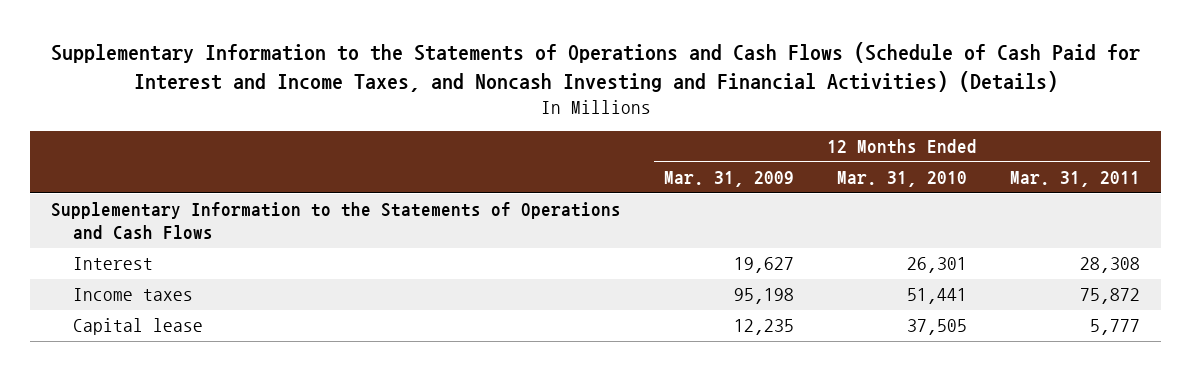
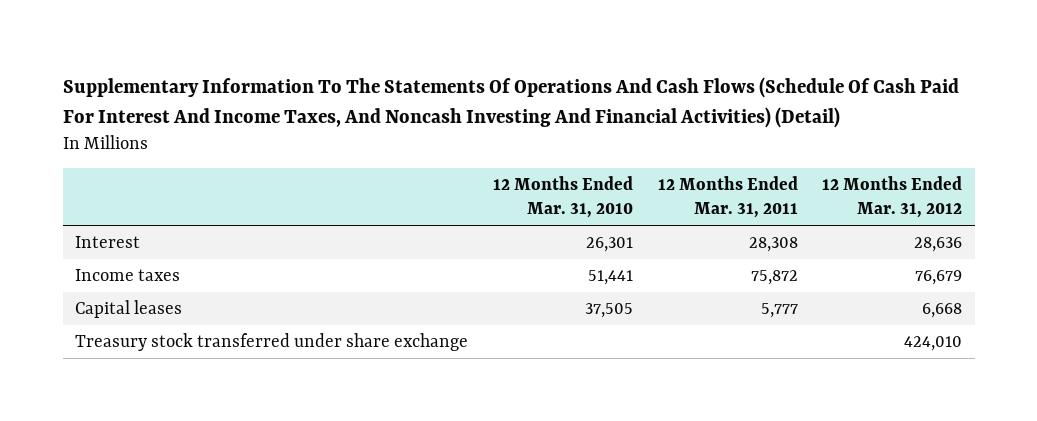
[50,41,1140,92] Supplementary Information to the Statements of Operations and Cash Flows (Schedule of Cash Paid for Interest and Income Taxes, and Noncash Investing and Financial Activities) (Details) -> [62,76,959,128] Supplementary Information To The Statements Of Operations And Cash Flows (Schedule Of Cash Paid For Interest And Income Taxes, And Noncash Investing And Financial Activities) (Detail)
[664,171,795,188] Mar. 31, 2009 -> none
none -> [822,175,963,219] 12 Months Ended Mar. 31, 2012
[51,202,622,240] Supplementary Information to the Statements of Operations and Cash Flows -> none
[72,318,203,336] Capital lease -> [75,300,183,319] Capital leases
none -> [75,333,469,352] Treasury stock transferred under share exchange

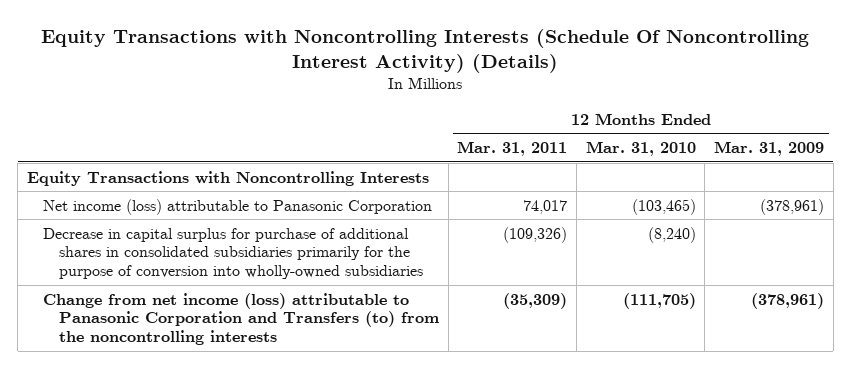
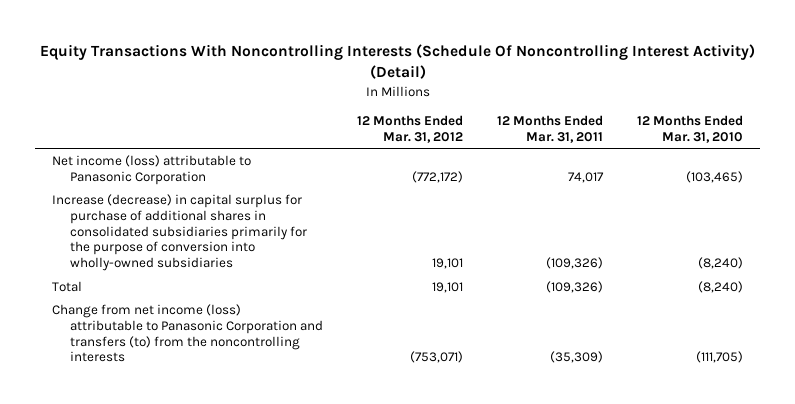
[41,28,810,73] Equity Transactions with Noncontrolling Interests (Schedule Of Noncontrolling Interest Activity) (Details) -> [39,44,755,80] Equity Transactions With Noncontrolling Interests (Schedule Of Noncontrolling Interest Activity) (Detail)
[713,141,824,157] Mar. 31, 2009 -> none
none -> [356,114,463,143] 12 Months Ended Mar. 31, 2012
[26,170,429,186] Equity Transactions with Noncontrolling Interests -> none
[43,227,424,280] Decrease in capital surplus for purchase of additional shares in consolidated subsidiaries primarily for the purpose of conversion into wholly-owned subsidiaries -> [52,193,307,272] Increase (decrease) in capital surplus for purchase of additional shares in consolidated subsidiaries primarily for the purpose of conversion into wholly-owned subsidiaries
none -> [52,280,83,292] Total
[43,292,440,346] Change from net income (loss) attributable to Panasonic Corporation and Transfers (to) from the noncontrolling interests -> [52,303,323,363] Change from net income (loss) attributable to Panasonic Corporation and transfers (to) from the noncontrolling interests

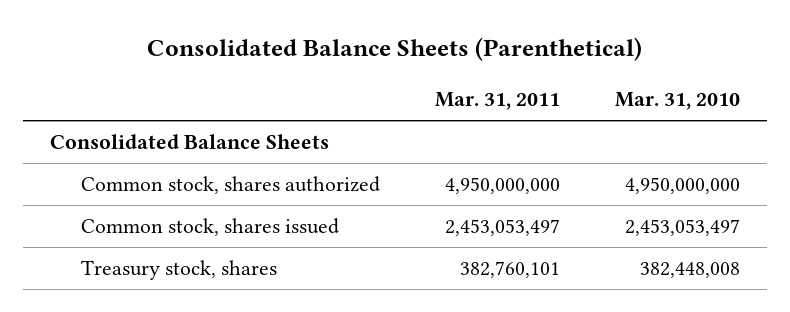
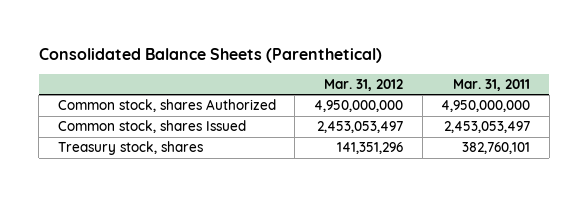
[614,92,740,111] Mar. 31, 2010 -> none
none -> [323,78,403,91] Mar. 31, 2012
[50,134,330,150] Consolidated Balance Sheets -> none
[81,176,381,195] Common stock, shares authorized -> [57,99,276,113] Common stock, shares Authorized
[81,218,340,237] Common stock, shares issued -> [57,120,246,134] Common stock, shares Issued

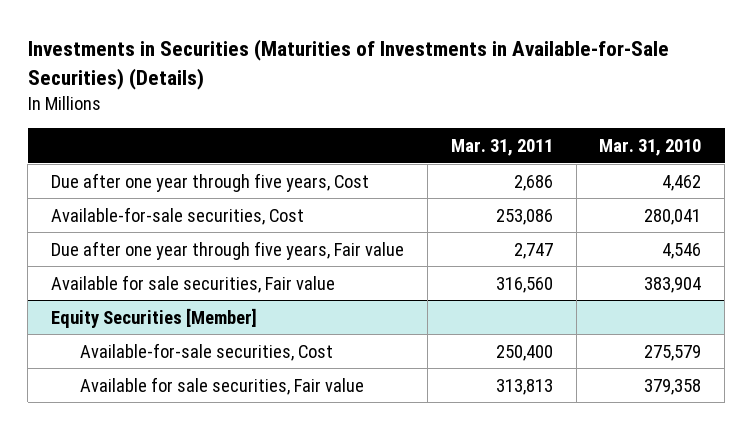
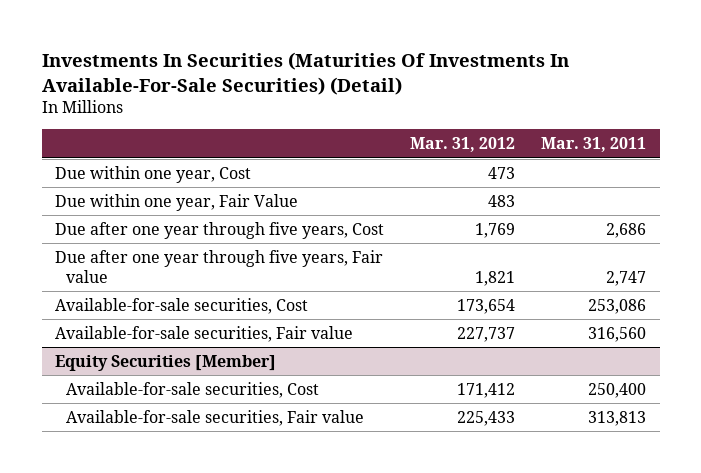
[27,39,669,91] Investments in Securities (Maturities of Investments in Available-for-Sale Securities) (Details) -> [41,51,569,95] Investments In Securities (Maturities Of Investments In Available-For-Sale Securities) (Detail)
[599,139,702,157] Mar. 31, 2010 -> none
none -> [410,137,516,153] Mar. 31, 2012
none -> [54,165,251,183] Due within one year, Cost
none -> [54,193,298,211] Due within one year, Fair Value
[51,206,305,225] Available-for-sale securities, Cost -> [54,297,308,314] Available-for-sale securities, Cost
[51,274,336,293] Available for sale securities, Fair value -> [54,325,353,342] Available-for-sale securities, Fair value
[79,376,364,395] Available for sale securities, Fair value -> [66,409,365,426] Available-for-sale securities, Fair value

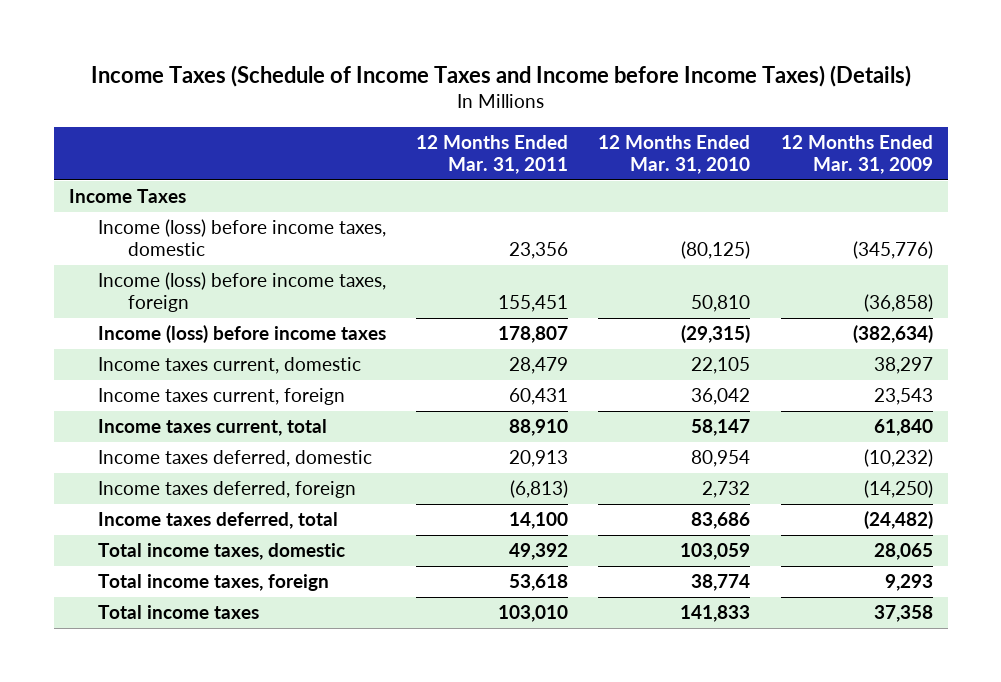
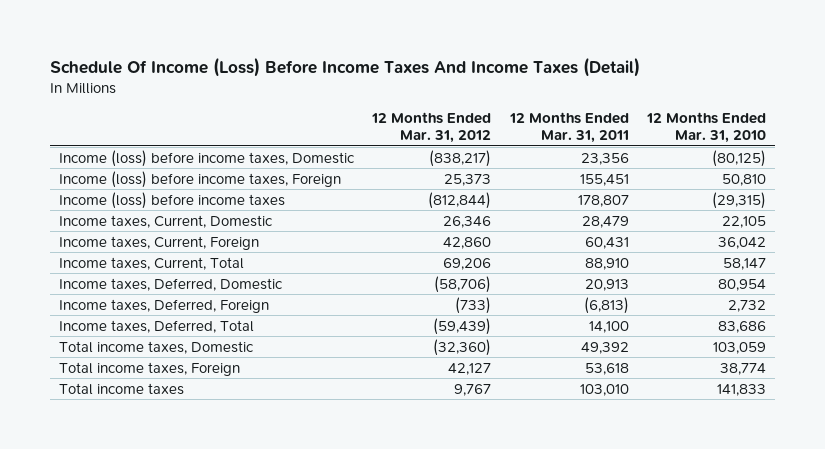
[90,64,911,87] Income Taxes (Schedule of Income Taxes and Income before Income Taxes) (Details) -> [49,56,640,77] Schedule Of Income (Loss) Before Income Taxes And Income Taxes (Detail)
[780,134,933,174] 12 Months Ended Mar. 31, 2009 -> none
none -> [371,111,492,144] 12 Months Ended Mar. 31, 2012
[68,189,186,204] Income Taxes -> none
[98,219,387,257] Income (loss) before income taxes, domestic -> [58,149,355,167] Income (loss) before income taxes, Domestic
[98,272,387,313] Income (loss) before income taxes, foreign -> [58,170,341,188] Income (loss) before income taxes, Foreign
[98,357,362,375] Income taxes current, domestic -> [58,214,273,228] Income taxes, Current, Domestic
[98,388,346,406] Income taxes current, foreign -> [58,235,259,250] Income taxes, Current, Foreign
[98,419,328,437] Income taxes current, total -> [58,256,244,270] Income taxes, Current, Total
[98,450,373,468] Income taxes deferred, domestic -> [58,277,283,291] Income taxes, Deferred, Domestic
[98,481,357,499] Income taxes deferred, foreign -> [58,298,269,313] Income taxes, Deferred, Foreign
[98,512,339,530] Income taxes deferred, total -> [58,319,254,333] Income taxes, Deferred, Total
[98,543,346,561] Total income taxes, domestic -> [58,340,254,354] Total income taxes, Domestic
[98,574,330,592] Total income taxes, foreign -> [58,361,240,376] Total income taxes, Foreign

